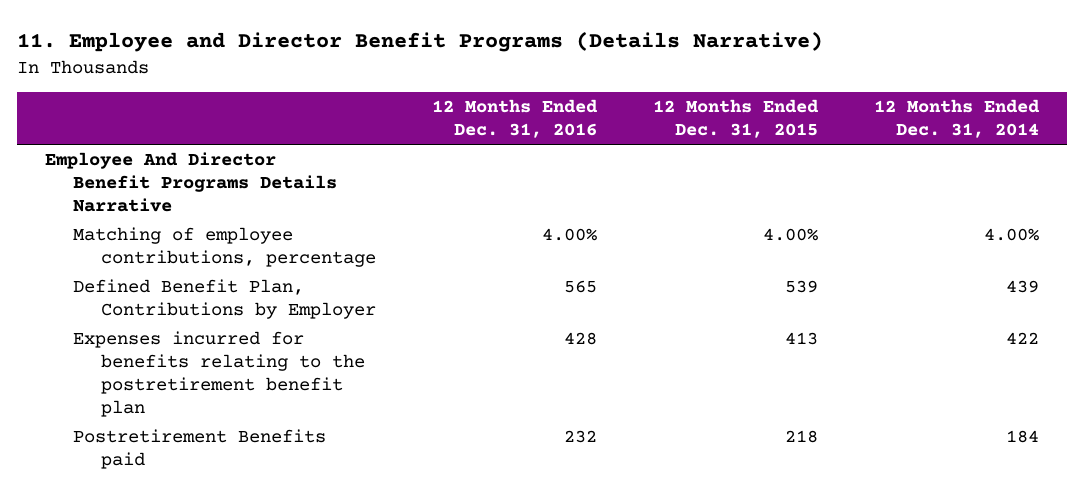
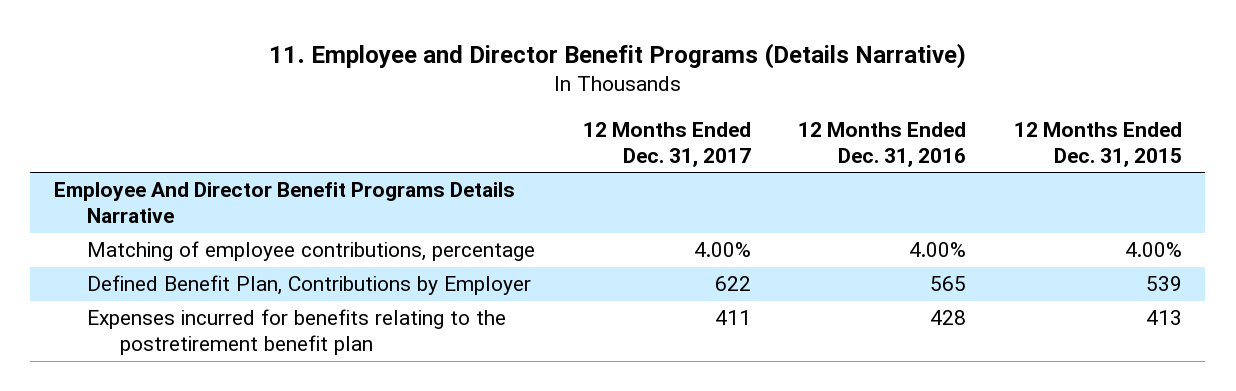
[873,99,1040,138] 12 Months Ended Dec. 31, 2014 -> none
none -> [582,121,751,167] 12 Months Ended Dec. 31, 2017
[72,429,326,470] Postretirement Benefits paid -> none

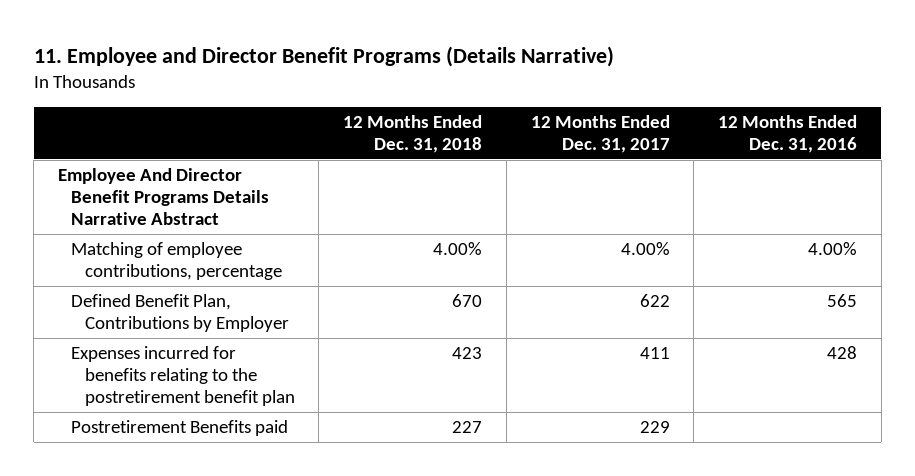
[1013,121,1182,167] 12 Months Ended Dec. 31, 2015 -> none
none -> [343,115,483,153] 12 Months Ended Dec. 31, 2018
[54,182,516,224] Employee And Director Benefit Programs Details Narrative -> [58,168,270,225] Employee And Director Benefit Programs Details Narrative Abstract
none -> [71,420,289,437] Postretirement Benefits paid

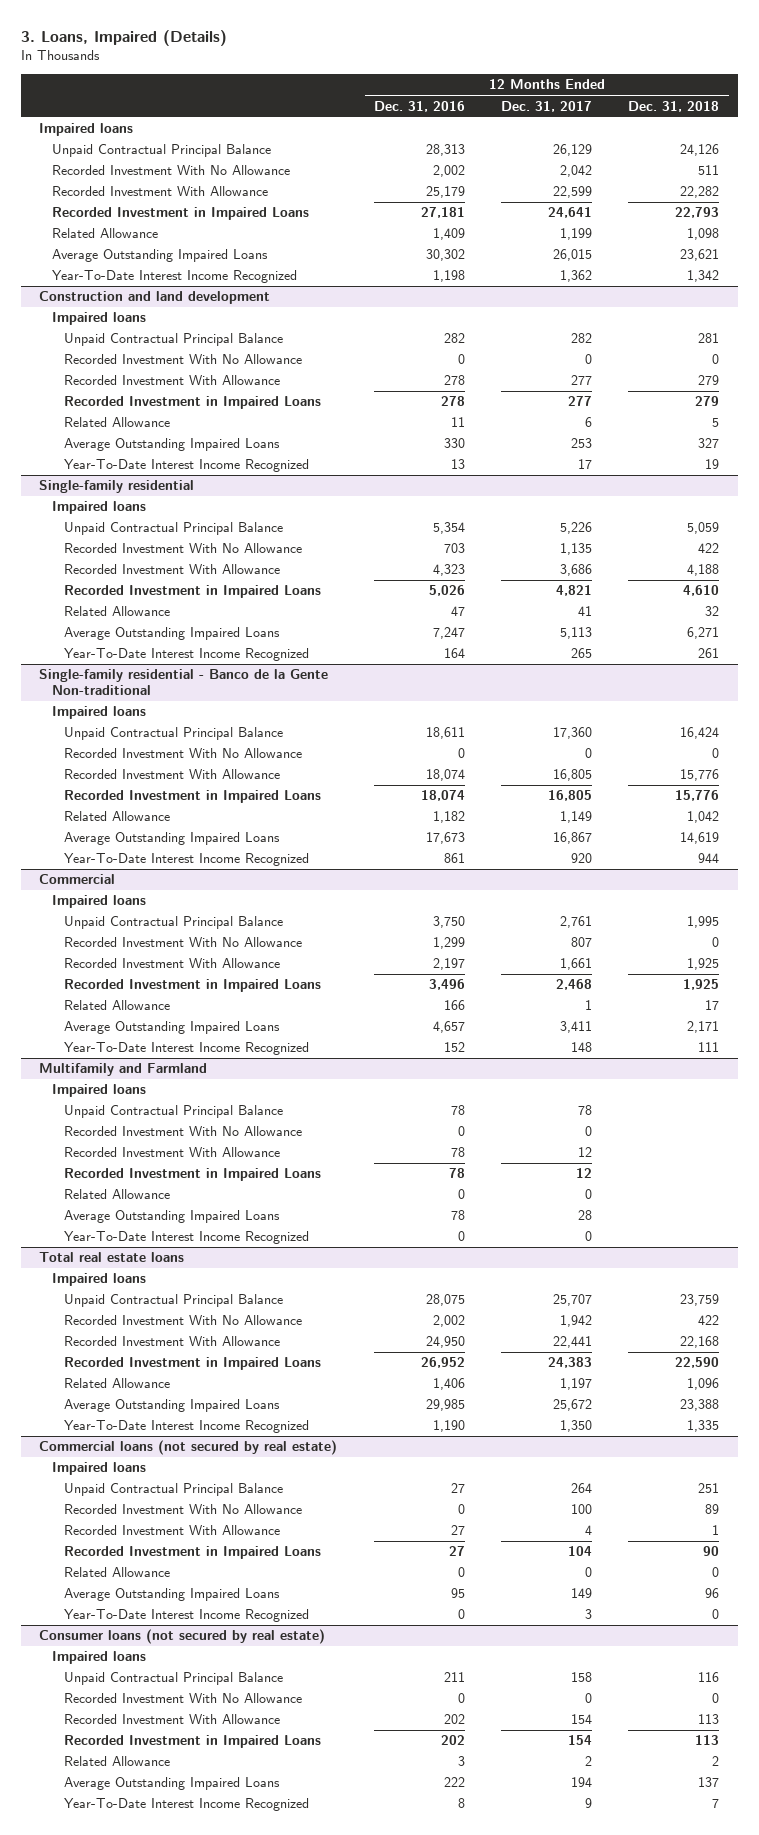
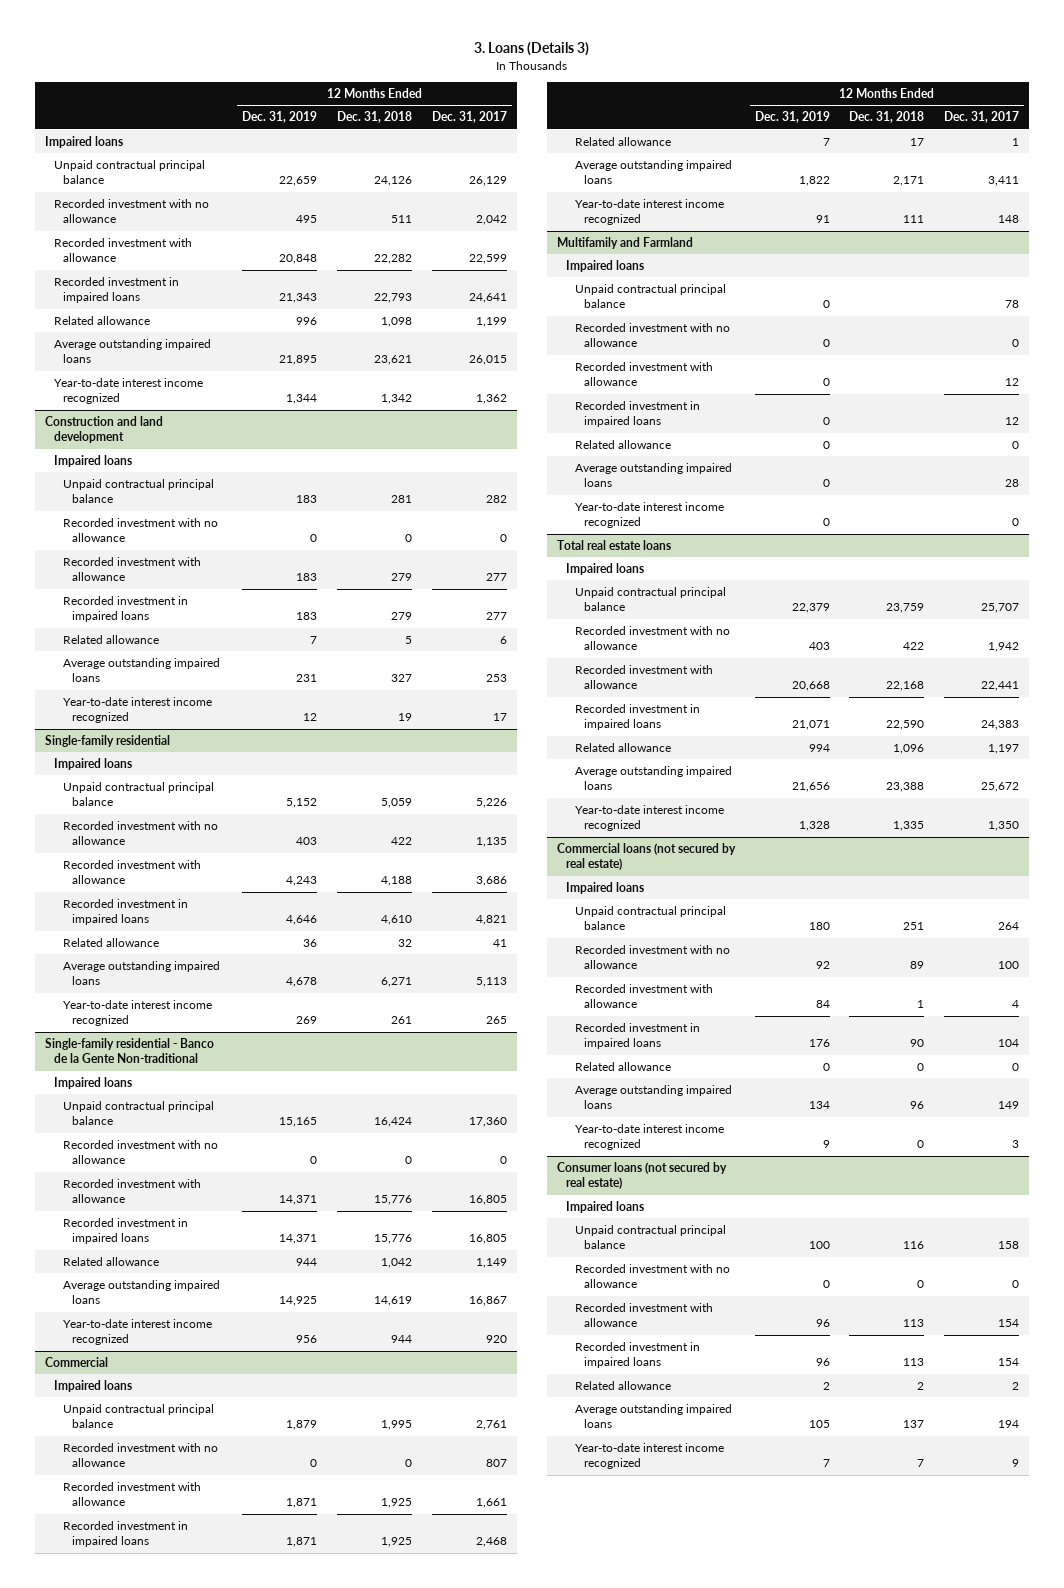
[21,30,228,47] 3. Loans, Impaired (Details) -> [473,42,589,57] 3. Loans (Details 3)
[373,100,465,112] Dec. 31, 2016 -> none
none -> [242,111,318,124] Dec. 31, 2019
[51,144,271,158] Unpaid Contractual Principal Balance -> [53,160,205,185] Unpaid contractual principal balance
[51,165,290,176] Recorded Investment With No Allowance -> [53,199,209,224] Recorded investment with no allowance
[51,186,268,197] Recorded Investment With Allowance -> [53,238,192,263] Recorded investment with allowance
[51,207,309,221] Recorded Investment in Impaired Loans -> [53,277,179,304] Recorded investment in impaired loans
[51,228,158,239] Related Allowance -> [53,316,150,326] Related allowance
[51,249,268,263] Average Outstanding Impaired Loans -> [53,339,211,364] Average outstanding impaired loans
[51,270,297,284] Year-To-Date Interest Income Recognized -> [53,378,203,405] Year-to-date interest income recognized
[63,333,283,347] Unpaid Contractual Principal Balance -> [62,479,214,504] Unpaid contractual principal balance
[63,354,302,365] Recorded Investment With No Allowance -> [62,518,218,543] Recorded investment with no allowance
[63,375,280,386] Recorded Investment With Allowance -> [62,557,201,582] Recorded investment with allowance
[63,396,321,410] Recorded Investment in Impaired Loans -> [62,596,188,623] Recorded investment in impaired loans
[63,417,170,428] Related Allowance -> [62,635,159,645] Related allowance
[63,438,280,452] Average Outstanding Impaired Loans -> [62,658,220,683] Average outstanding impaired loans
[63,459,309,473] Year-To-Date Interest Income Recognized -> [62,697,212,724] Year-to-date interest income recognized
[63,522,283,536] Unpaid Contractual Principal Balance -> [62,782,214,807] Unpaid contractual principal balance
[63,543,302,554] Recorded Investment With No Allowance -> [62,821,218,846] Recorded investment with no allowance
[63,564,280,575] Recorded Investment With Allowance -> [62,860,201,885] Recorded investment with allowance
[63,585,321,599] Recorded Investment in Impaired Loans -> [62,899,188,926] Recorded investment in impaired loans
[63,606,170,617] Related Allowance -> [62,938,159,948] Related allowance
[63,627,280,641] Average Outstanding Impaired Loans -> [62,961,220,986] Average outstanding impaired loans
[63,648,309,662] Year-To-Date Interest Income Recognized -> [62,1000,212,1027] Year-to-date interest income recognized
[63,727,283,741] Unpaid Contractual Principal Balance -> [62,1101,214,1126] Unpaid contractual principal balance
[63,748,302,759] Recorded Investment With No Allowance -> [62,1140,218,1165] Recorded investment with no allowance
[63,769,280,780] Recorded Investment With Allowance -> [62,1179,201,1204] Recorded investment with allowance
[63,790,321,804] Recorded Investment in Impaired Loans -> [62,1218,188,1245] Recorded investment in impaired loans
[63,811,170,822] Related Allowance -> [62,1257,159,1267] Related allowance
[63,832,280,846] Average Outstanding Impaired Loans -> [62,1280,220,1305] Average outstanding impaired loans
[63,853,309,867] Year-To-Date Interest Income Recognized -> [62,1319,212,1346] Year-to-date interest income recognized
[63,916,283,930] Unpaid Contractual Principal Balance -> [62,1404,214,1429] Unpaid contractual principal balance
[63,937,302,948] Recorded Investment With No Allowance -> [62,1443,218,1468] Recorded investment with no allowance
[63,958,280,969] Recorded Investment With Allowance -> [62,1482,201,1507] Recorded investment with allowance
[63,979,321,993] Recorded Investment in Impaired Loans -> [62,1521,188,1548] Recorded investment in impaired loans
[63,1000,170,1011] Related Allowance -> [575,137,672,147] Related allowance
[63,1021,280,1035] Average Outstanding Impaired Loans -> [575,160,733,185] Average outstanding impaired loans
[63,1042,309,1056] Year-To-Date Interest Income Recognized -> [575,199,725,226] Year-to-date interest income recognized
[63,1105,283,1119] Unpaid Contractual Principal Balance -> [575,284,727,309] Unpaid contractual principal balance
[63,1126,302,1137] Recorded Investment With No Allowance -> [575,323,731,348] Recorded investment with no allowance
[63,1147,280,1158] Recorded Investment With Allowance -> [575,362,714,387] Recorded investment with allowance
[63,1168,321,1182] Recorded Investment in Impaired Loans -> [575,401,701,428] Recorded investment in impaired loans
[63,1189,170,1200] Related Allowance -> [575,440,672,450] Related allowance
[63,1210,280,1224] Average Outstanding Impaired Loans -> [575,463,733,488] Average outstanding impaired loans
[63,1231,309,1245] Year-To-Date Interest Income Recognized -> [575,502,725,529] Year-to-date interest income recognized
[63,1294,283,1308] Unpaid Contractual Principal Balance -> [575,587,727,612] Unpaid contractual principal balance
[63,1315,302,1326] Recorded Investment With No Allowance -> [575,626,731,651] Recorded investment with no allowance
[63,1336,280,1347] Recorded Investment With Allowance -> [575,665,714,690] Recorded investment with allowance
[63,1357,321,1371] Recorded Investment in Impaired Loans -> [575,704,701,731] Recorded investment in impaired loans
[63,1378,170,1389] Related Allowance -> [575,743,672,753] Related allowance
[63,1399,280,1413] Average Outstanding Impaired Loans -> [575,766,733,791] Average outstanding impaired loans
[63,1420,309,1434] Year-To-Date Interest Income Recognized -> [575,805,725,832] Year-to-date interest income recognized
[63,1483,283,1497] Unpaid Contractual Principal Balance -> [575,906,727,931] Unpaid contractual principal balance
[63,1504,302,1515] Recorded Investment With No Allowance -> [575,945,731,970] Recorded investment with no allowance
[63,1525,280,1536] Recorded Investment With Allowance -> [575,984,714,1009] Recorded investment with allowance
[63,1546,321,1560] Recorded Investment in Impaired Loans -> [575,1023,701,1050] Recorded investment in impaired loans
[63,1567,170,1578] Related Allowance -> [575,1062,672,1072] Related allowance
[63,1588,280,1602] Average Outstanding Impaired Loans -> [575,1085,733,1110] Average outstanding impaired loans
[63,1609,309,1623] Year-To-Date Interest Income Recognized -> [575,1124,725,1151] Year-to-date interest income recognized
[63,1672,283,1686] Unpaid Contractual Principal Balance -> [575,1225,727,1250] Unpaid contractual principal balance
[63,1693,302,1704] Recorded Investment With No Allowance -> [575,1264,731,1289] Recorded investment with no allowance
[63,1714,280,1725] Recorded Investment With Allowance -> [575,1303,714,1328] Recorded investment with allowance
[63,1735,321,1749] Recorded Investment in Impaired Loans -> [575,1342,701,1369] Recorded investment in impaired loans
[63,1756,170,1767] Related Allowance -> [575,1381,672,1391] Related allowance
[63,1777,280,1791] Average Outstanding Impaired Loans -> [575,1404,733,1429] Average outstanding impaired loans
[63,1798,309,1812] Year-To-Date Interest Income Recognized -> [575,1443,725,1470] Year-to-date interest income recognized

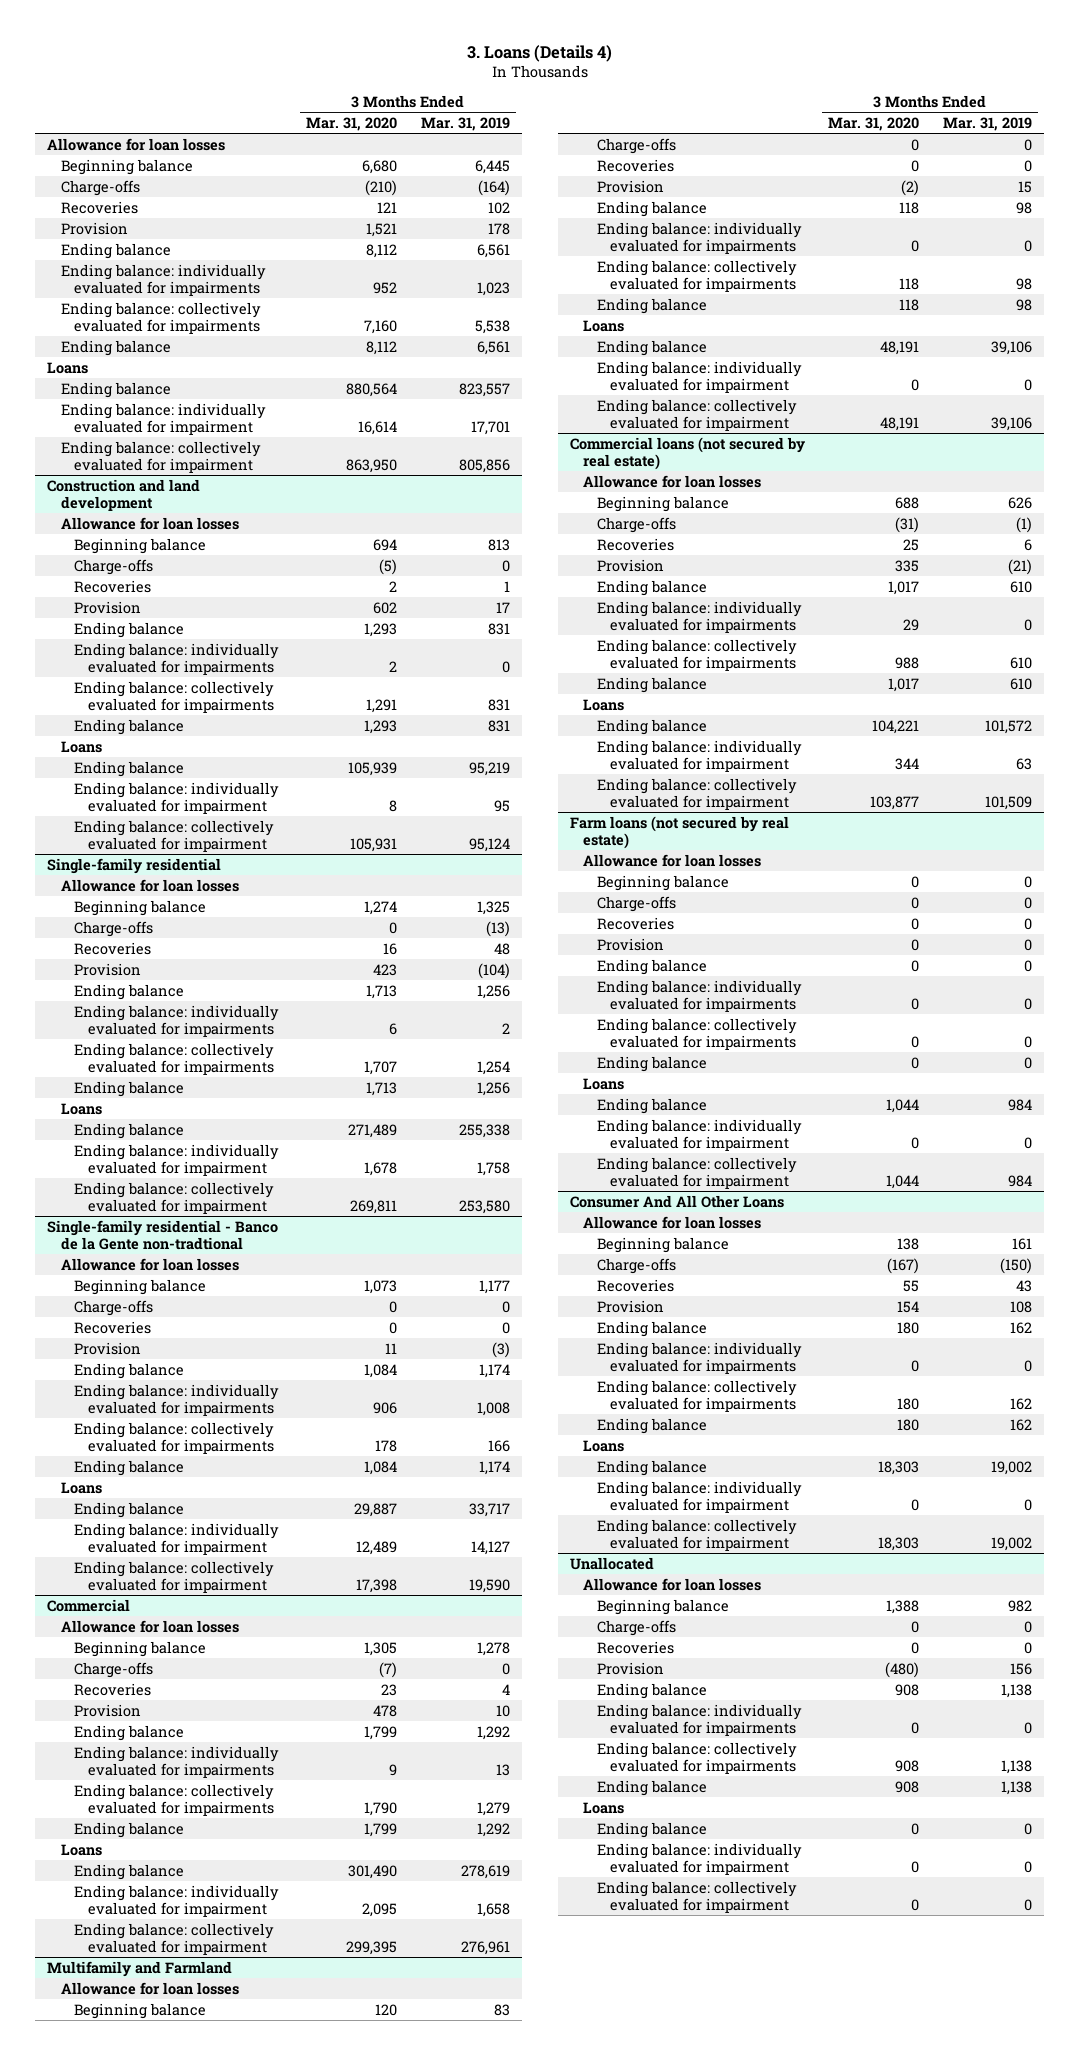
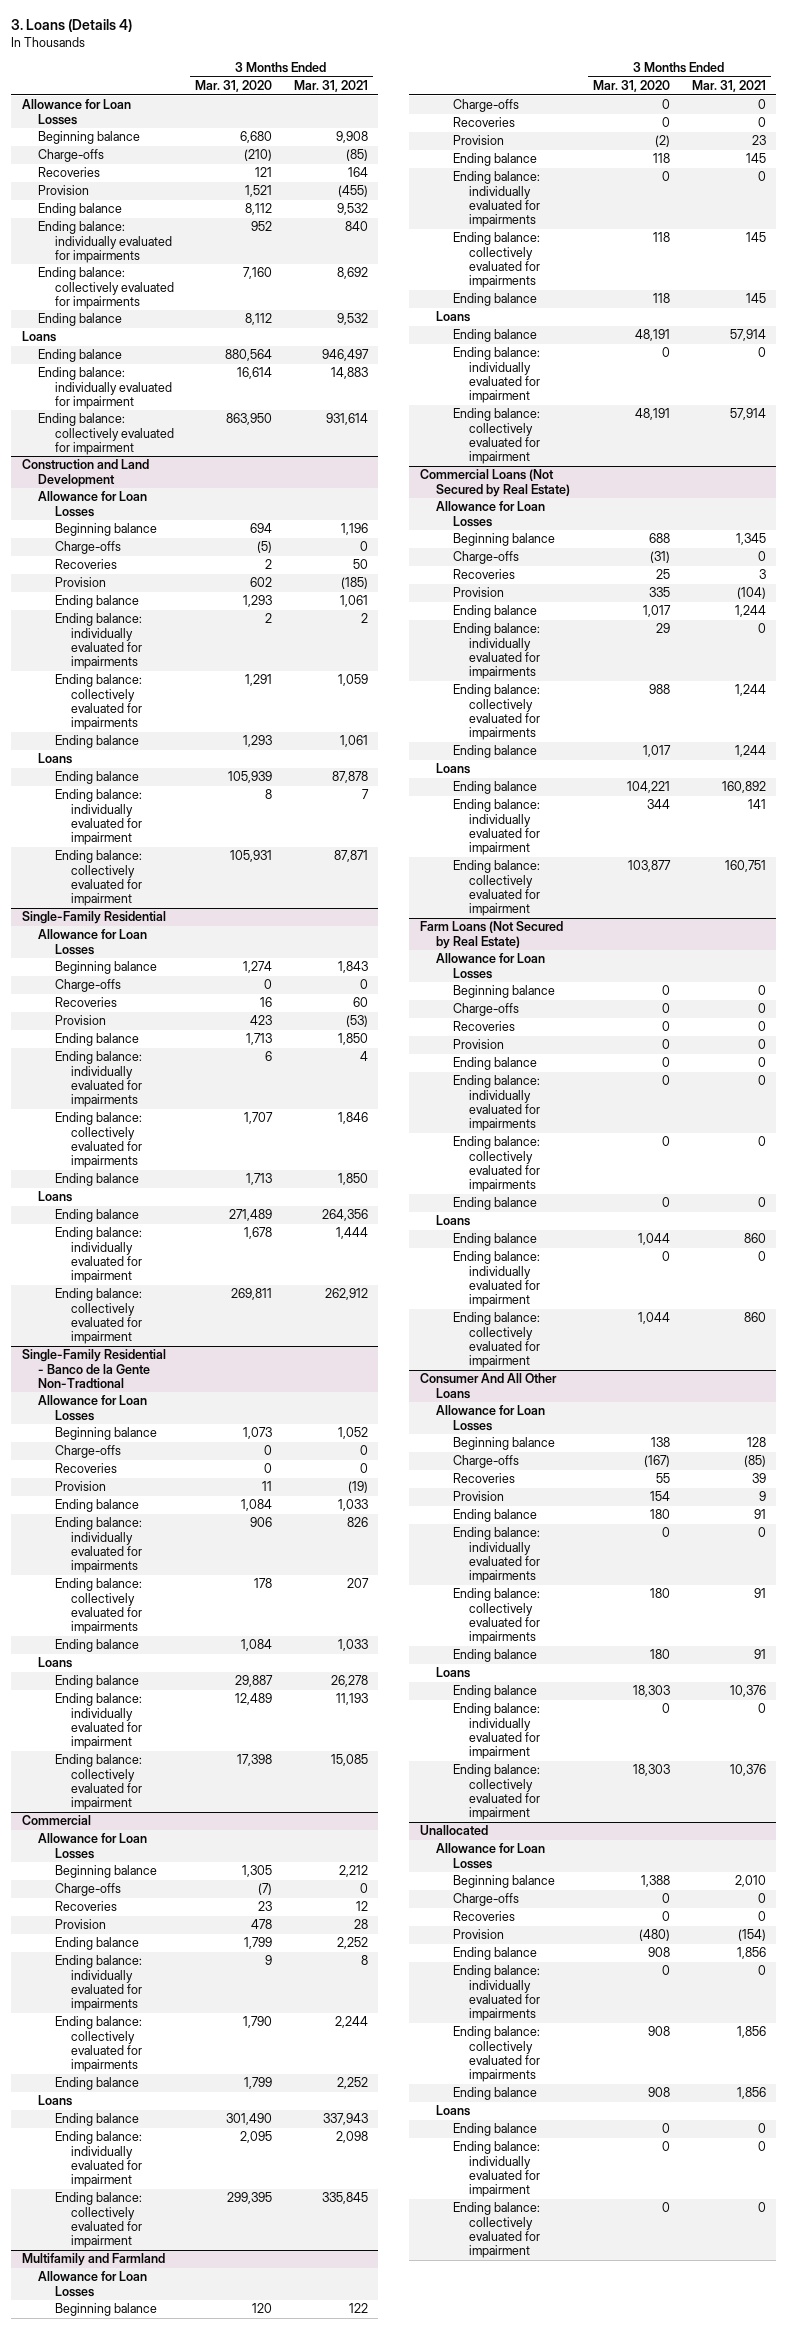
[420,116,510,131] Mar. 31, 2019 -> none
none -> [293,80,368,93] Mar. 31, 2021
[47,137,226,151] Allowance for loan losses -> [21,99,131,125] Allowance for Loan Losses
[47,478,201,511] Construction and land development -> [21,459,149,487] Construction and Land Development
[60,516,239,530] Allowance for loan losses -> [38,491,148,517] Allowance for Loan Losses
[47,857,222,874] Single-family residential -> [21,911,166,925] Single-Family Residential
[60,878,239,892] Allowance for loan losses -> [38,929,148,955] Allowance for Loan Losses
[47,1219,279,1250] Single-family residential - Banco de la Gente non-tradtional -> [21,1349,166,1388] Single-Family Residential - Banco de la Gente Non-Tradtional
[60,1257,239,1271] Allowance for loan losses -> [38,1395,148,1421] Allowance for Loan Losses
[60,1619,239,1633] Allowance for loan losses -> [38,1833,148,1859] Allowance for Loan Losses
[60,1981,239,1995] Allowance for loan losses -> [38,2271,148,2297] Allowance for Loan Losses
[569,436,805,470] Commercial loans (not secured by real estate) -> [419,469,571,497] Commercial Loans (Not Secured by Real Estate)
[583,474,762,488] Allowance for loan losses -> [436,501,546,527] Allowance for Loan Losses
[569,815,789,849] Farm loans (not secured by real estate) -> [419,921,563,949] Farm Loans (Not Secured by Real Estate)
[583,853,762,867] Allowance for loan losses -> [436,953,546,979] Allowance for Loan Losses
[583,1215,762,1229] Allowance for loan losses -> [436,1405,546,1431] Allowance for Loan Losses
[583,1577,762,1591] Allowance for loan losses -> [436,1843,546,1869] Allowance for Loan Losses

